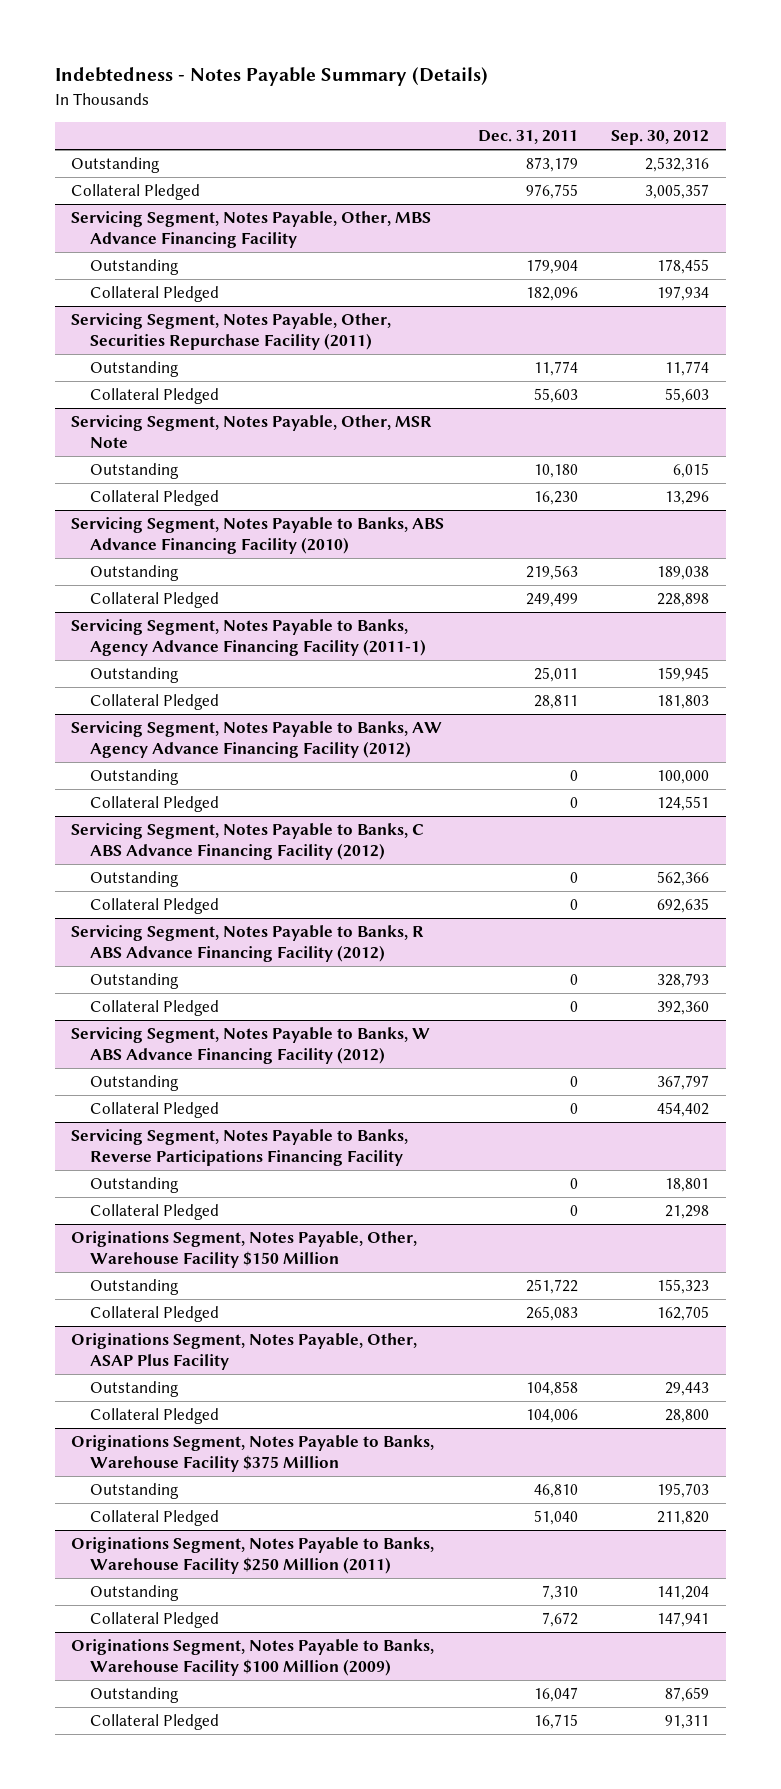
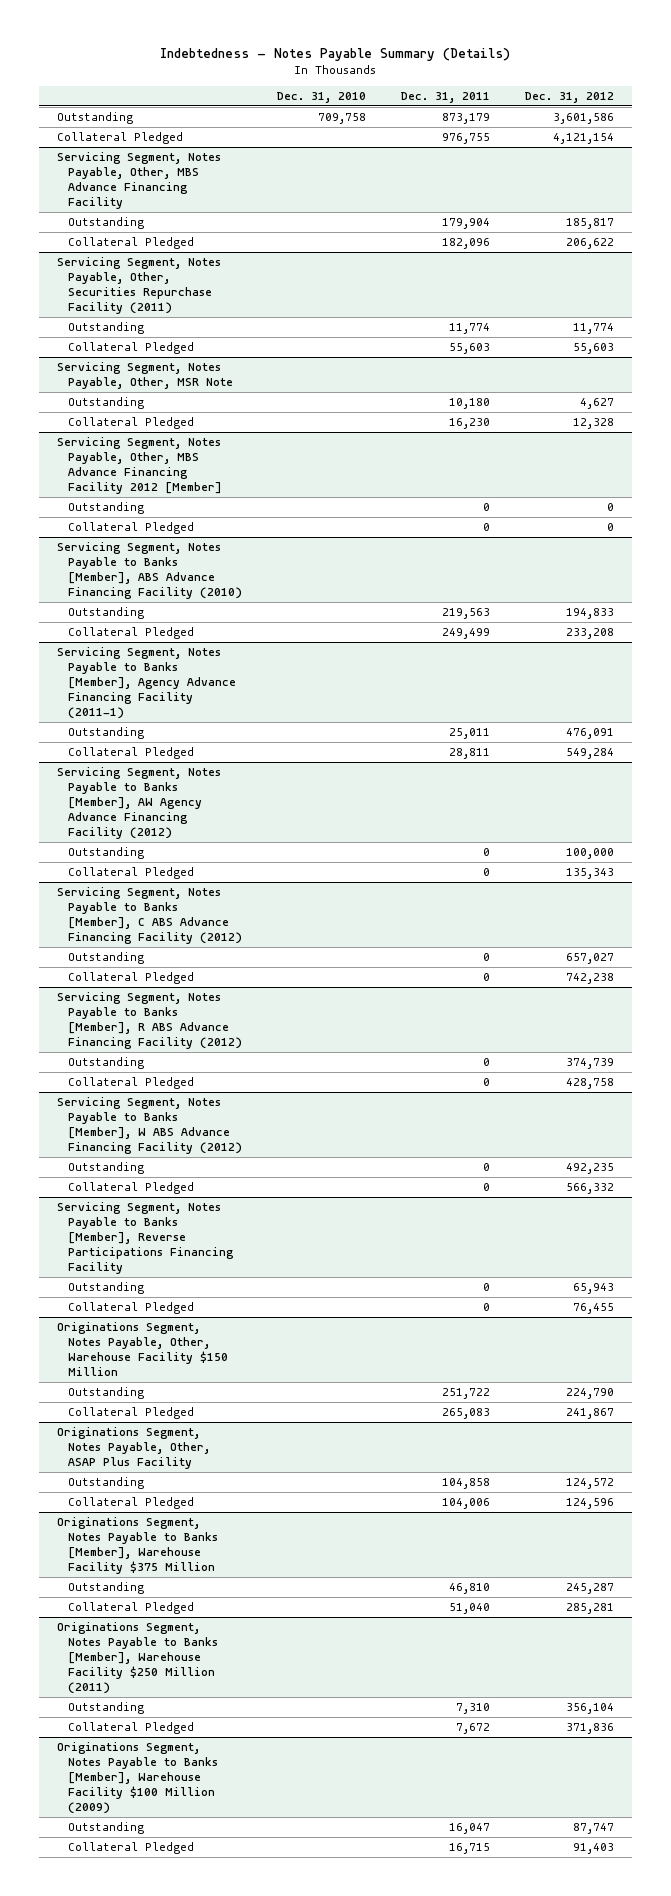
[611,129,710,145] Sep. 30, 2012 -> none
none -> [277,91,367,103] Dec. 31, 2010
none -> [525,91,615,103] Dec. 31, 2012
none -> [56,437,223,495] Servicing Segment, Notes Payable, Other, MBS Advance Financing Facility 2012 [Member]
none -> [68,502,145,515] Outstanding
none -> [68,522,195,535] Collateral Pledged
[71,517,445,555] Servicing Segment, Notes Payable to Banks, ABS Advance Financing Facility (2010) -> [56,542,243,600] Servicing Segment, Notes Payable to Banks [Member], ABS Advance Financing Facility (2010)
[71,619,426,657] Servicing Segment, Notes Payable to Banks, Agency Advance Financing Facility (2011-1) -> [56,647,237,720] Servicing Segment, Notes Payable to Banks [Member], Agency Advance Financing Facility (2011-1)
[71,721,443,759] Servicing Segment, Notes Payable to Banks, AW Agency Advance Financing Facility (2012) -> [56,767,221,840] Servicing Segment, Notes Payable to Banks [Member], AW Agency Advance Financing Facility (2012)
[71,823,425,861] Servicing Segment, Notes Payable to Banks, C ABS Advance Financing Facility (2012) -> [56,887,243,945] Servicing Segment, Notes Payable to Banks [Member], C ABS Advance Financing Facility (2012)
[71,925,425,963] Servicing Segment, Notes Payable to Banks, R ABS Advance Financing Facility (2012) -> [56,992,243,1050] Servicing Segment, Notes Payable to Banks [Member], R ABS Advance Financing Facility (2012)
[71,1027,431,1065] Servicing Segment, Notes Payable to Banks, W ABS Advance Financing Facility (2012) -> [56,1097,243,1155] Servicing Segment, Notes Payable to Banks [Member], W ABS Advance Financing Facility (2012)
[71,1129,409,1167] Servicing Segment, Notes Payable to Banks, Reverse Participations Financing Facility -> [56,1202,235,1275] Servicing Segment, Notes Payable to Banks [Member], Reverse Participations Financing Facility
[71,1435,435,1473] Originations Segment, Notes Payable to Banks, Warehouse Facility $375 Million -> [56,1517,219,1575] Originations Segment, Notes Payable to Banks [Member], Warehouse Facility $375 Million
[71,1537,435,1575] Originations Segment, Notes Payable to Banks, Warehouse Facility $250 Million (2011) -> [56,1622,219,1695] Originations Segment, Notes Payable to Banks [Member], Warehouse Facility $250 Million (2011)
[71,1639,435,1677] Originations Segment, Notes Payable to Banks, Warehouse Facility $100 Million (2009) -> [56,1742,219,1815] Originations Segment, Notes Payable to Banks [Member], Warehouse Facility $100 Million (2009)

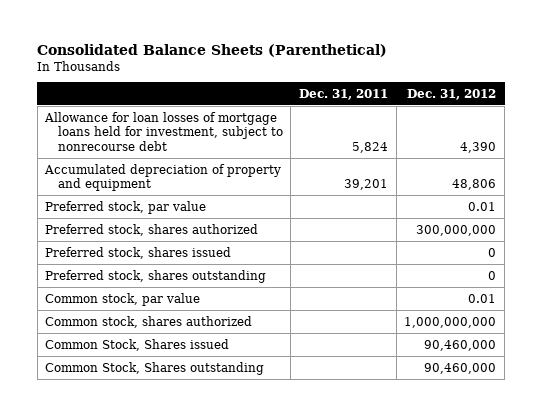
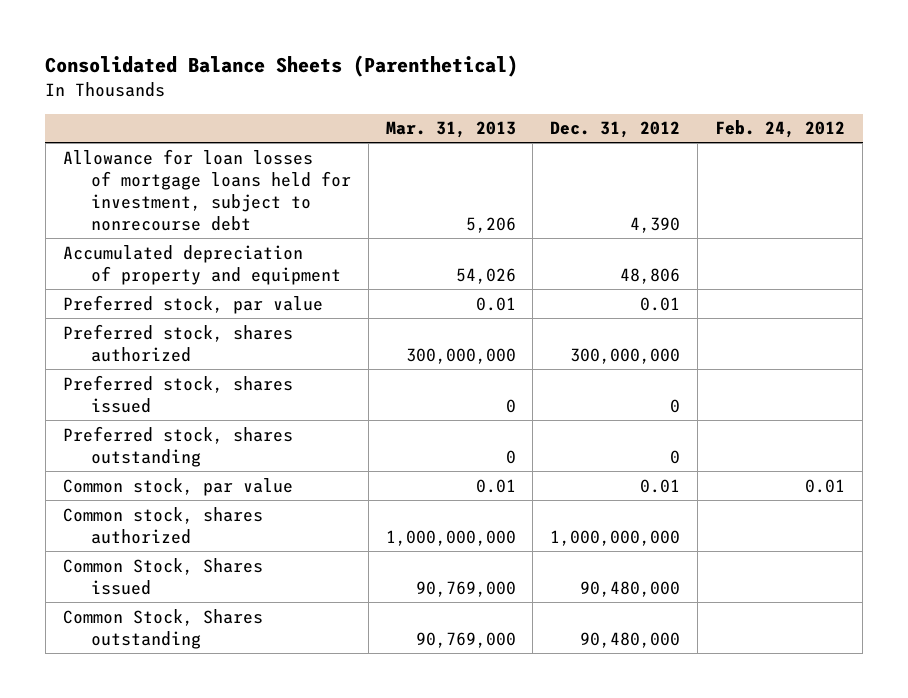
[299,88,389,100] Dec. 31, 2011 -> none
none -> [385,121,516,139] Mar. 31, 2013
none -> [715,120,846,139] Feb. 24, 2012
[424,339,497,351] 90,460,000 -> [580,580,681,597] 90,480,000
[424,362,497,374] 90,460,000 -> [580,631,681,648] 90,480,000

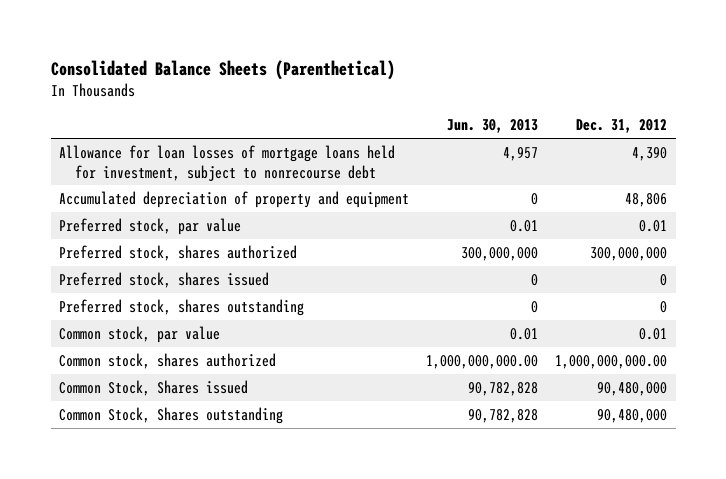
[385,121,516,139] Mar. 31, 2013 -> none
[715,120,846,139] Feb. 24, 2012 -> none
none -> [447,119,539,134] Jun. 30, 2013
[550,529,681,546] 1,000,000,000 -> [555,354,668,369] 1,000,000,000.00

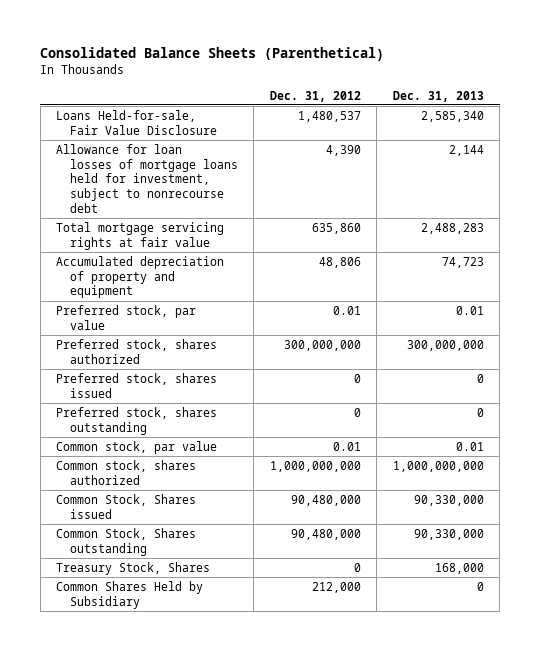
[447,119,539,134] Jun. 30, 2013 -> none
none -> [392,90,484,102] Dec. 31, 2013
none -> [56,109,217,135] Loans Held-for-sale, Fair Value Disclosure
none -> [56,221,225,250] Total mortgage servicing rights at fair value
[555,354,668,369] 1,000,000,000.00 -> [269,460,361,472] 1,000,000,000
none -> [56,561,211,575] Treasury Stock, Shares
none -> [56,580,204,609] Common Shares Held by Subsidiary

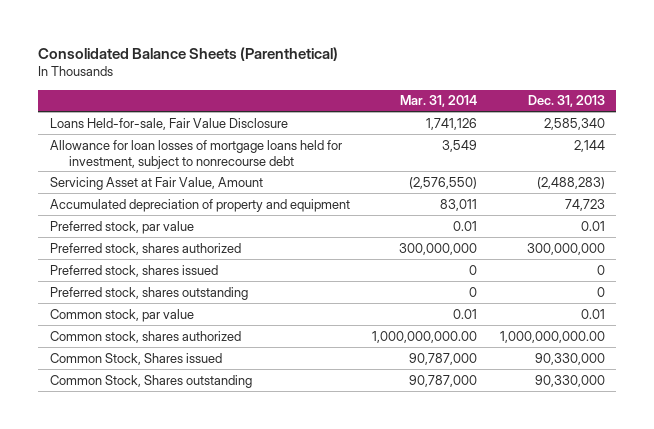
[269,90,361,102] Dec. 31, 2012 -> none
none -> [400,95,478,108] Mar. 31, 2014
[56,221,225,250] Total mortgage servicing rights at fair value -> [49,176,263,190] Servicing Asset at Fair Value, Amount
[420,222,484,234] 2,488,283 -> [536,176,605,189] (2,488,283)
[392,460,484,472] 1,000,000,000 -> [499,330,605,343] 1,000,000,000.00
[56,561,211,575] Treasury Stock, Shares -> none
[56,580,204,609] Common Shares Held by Subsidiary -> none

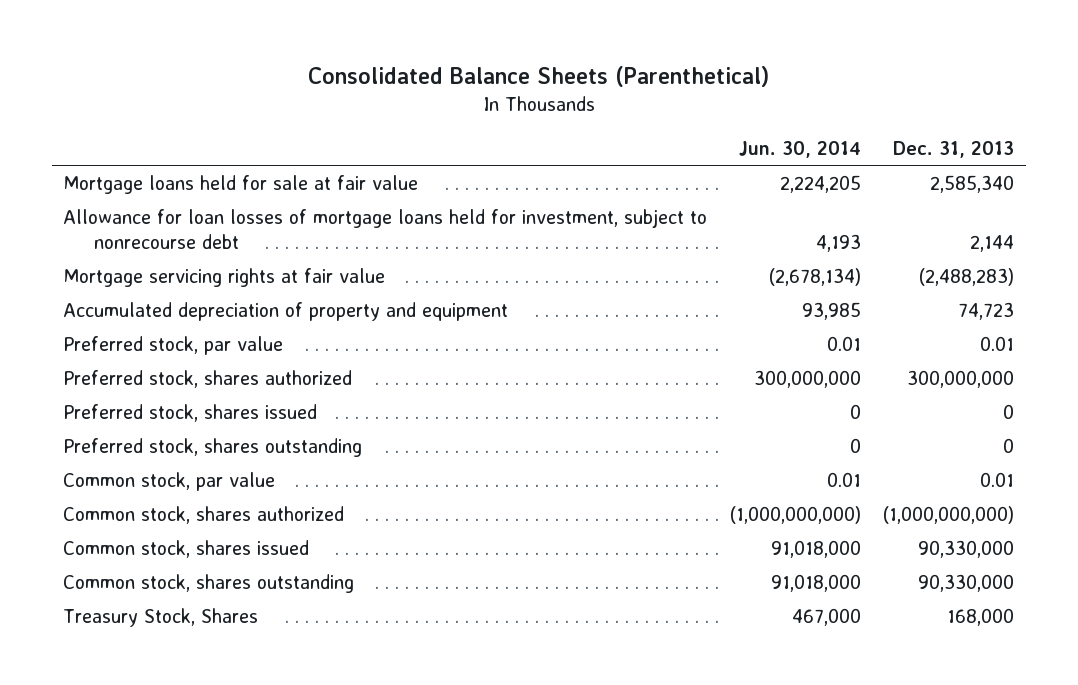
[400,95,478,108] Mar. 31, 2014 -> none
none -> [738,140,861,158] Jun. 30, 2014
[49,117,288,130] Loans Held-for-sale, Fair Value Disclosure -> [63,174,419,194] Mortgage loans held for sale at fair value
[49,176,263,190] Servicing Asset at Fair Value, Amount -> [63,267,386,287] Mortgage servicing rights at fair value
[499,330,605,343] 1,000,000,000.00 -> [883,505,1015,524] (1,000,000,000)
[49,352,222,365] Common Stock, Shares issued -> [63,539,310,558] Common stock, shares issued
[49,374,252,388] Common Stock, Shares outstanding -> [63,573,355,593] Common stock, shares outstanding
none -> [63,607,259,627] Treasury Stock, Shares

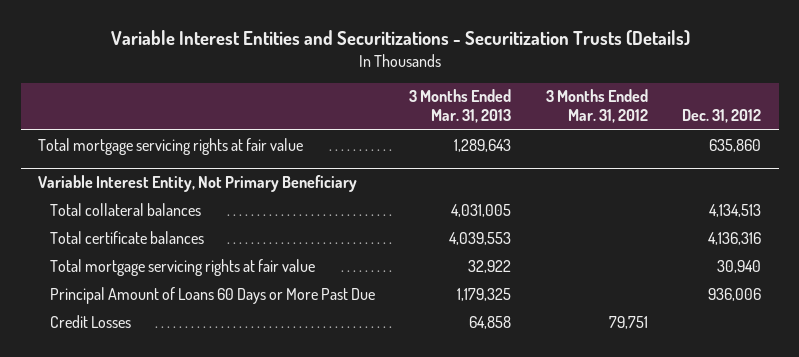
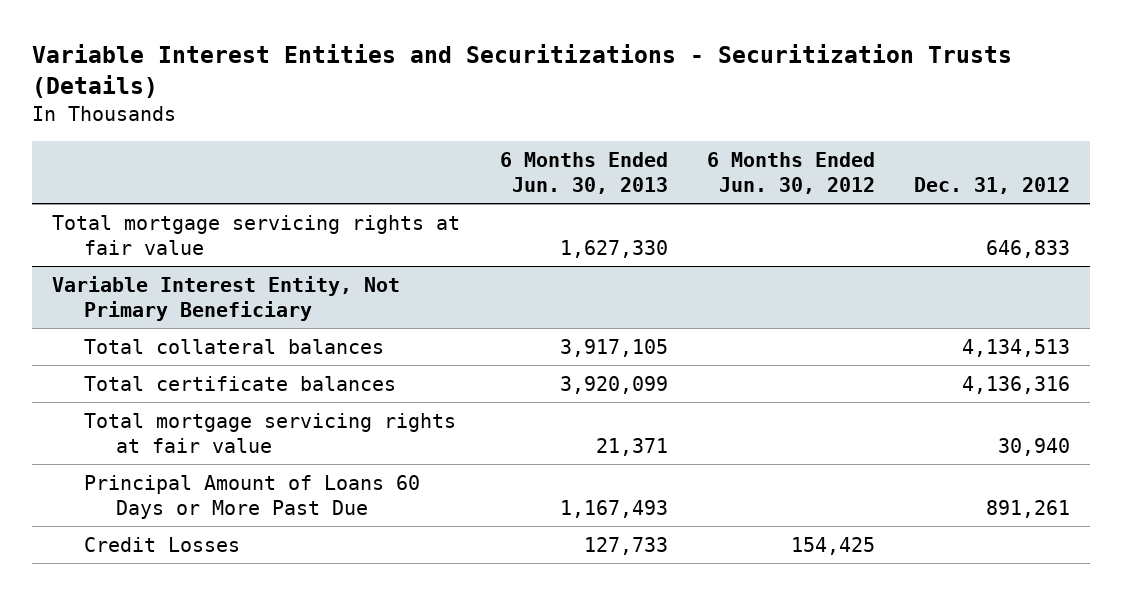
[409,89,512,124] 3 Months Ended Mar. 31, 2013 -> none
[545,89,648,124] 3 Months Ended Mar. 31, 2012 -> none
none -> [499,151,668,195] 6 Months Ended Jun. 30, 2013
none -> [706,151,875,195] 6 Months Ended Jun. 30, 2012
[709,138,762,152] 635,860 -> [986,240,1071,259] 646,833
[708,287,762,301] 936,006 -> [986,500,1071,519] 891,261

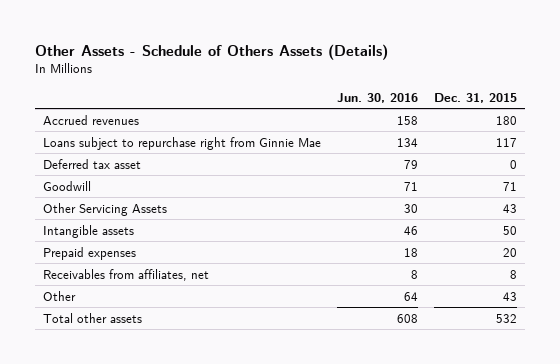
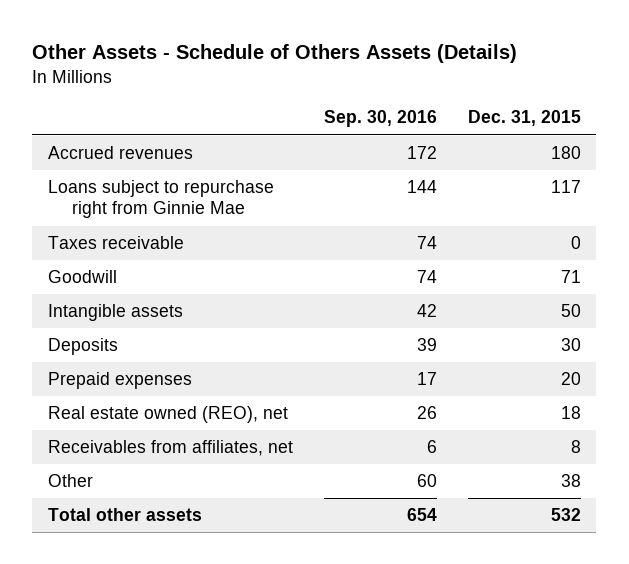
[337,92,419,103] Jun. 30, 2016 -> none
none -> [323,110,437,128] Sep. 30, 2016
[43,158,142,169] Deferred tax asset -> none
none -> [47,236,184,250] Taxes receivable
[43,202,168,216] Other Servicing Assets -> none
none -> [47,338,118,356] Deposits
none -> [47,406,288,424] Real estate owned (REO), net
[503,291,518,301] 43 -> [560,474,581,488] 38

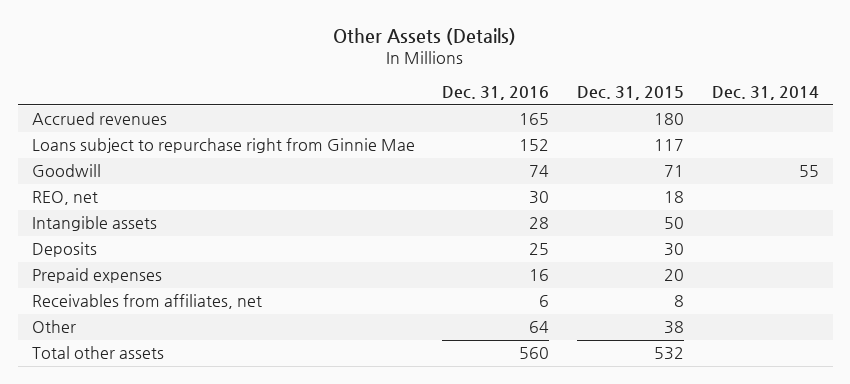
[32,44,518,64] Other Assets - Schedule of Others Assets (Details) -> [333,28,517,46] Other Assets (Details)
[323,110,437,128] Sep. 30, 2016 -> none
none -> [442,86,550,101] Dec. 31, 2016
none -> [711,86,819,101] Dec. 31, 2014
[47,236,184,250] Taxes receivable -> none
none -> [31,191,98,206] REO, net
[47,406,288,424] Real estate owned (REO), net -> none

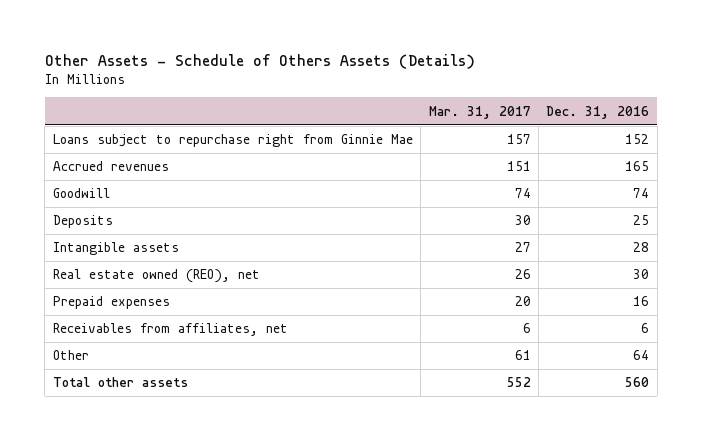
[333,28,517,46] Other Assets (Details) -> [44,53,475,69] Other Assets - Schedule of Others Assets (Details)
[577,86,685,101] Dec. 31, 2015 -> none
[711,86,819,101] Dec. 31, 2014 -> none
none -> [428,105,531,119] Mar. 31, 2017
[31,112,167,126] Accrued revenues -> [52,161,169,172] Accrued revenues
[31,191,98,206] REO, net -> none
[31,216,157,232] Intangible assets -> [52,242,179,256] Intangible assets
none -> [52,269,260,284] Real estate owned (REO), net

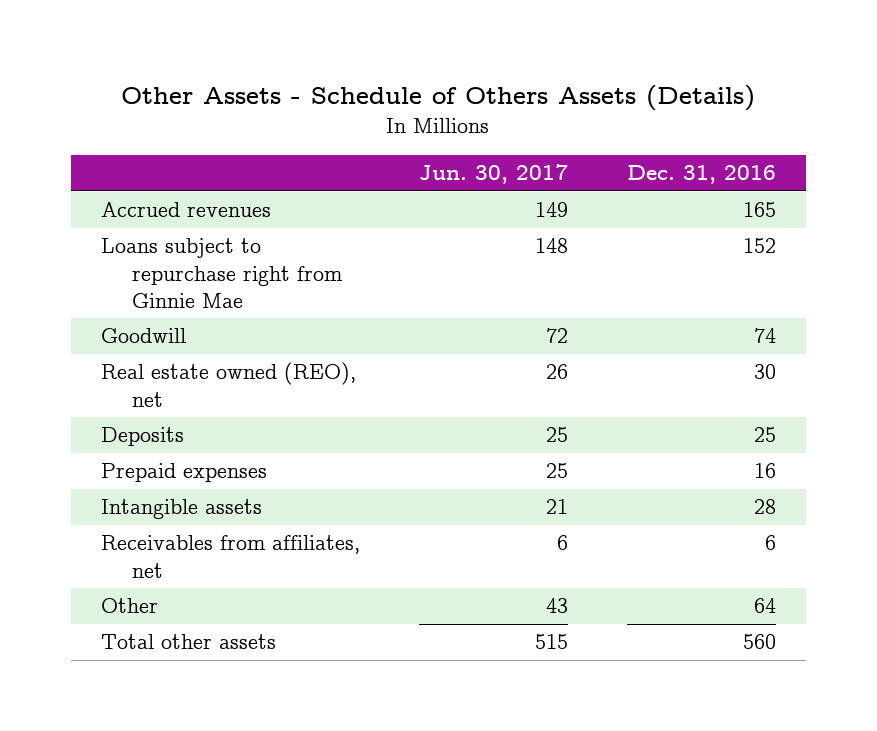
[428,105,531,119] Mar. 31, 2017 -> none
none -> [418,164,568,185] Jun. 30, 2017
[52,134,413,148] Loans subject to repurchase right from Ginnie Mae -> [100,238,344,308] Loans subject to repurchase right from Ginnie Mae
[52,215,113,229] Deposits -> [100,427,184,447] Deposits
[52,242,179,256] Intangible assets -> [100,499,262,520] Intangible assets

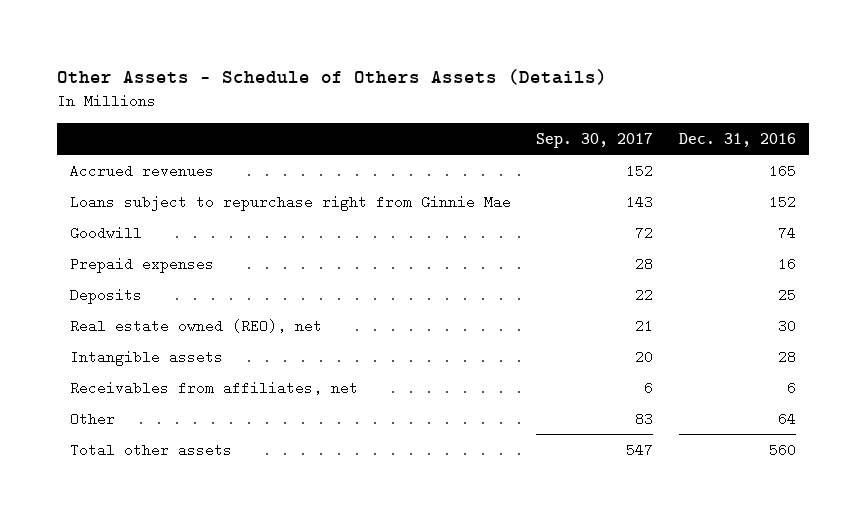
[418,164,568,185] Jun. 30, 2017 -> none
none -> [536,133,654,149] Sep. 30, 2017
[100,427,184,447] Deposits -> [69,287,142,304] Deposits
[100,362,356,407] Real estate owned (REO), net -> [69,318,322,333] Real estate owned (REO), net

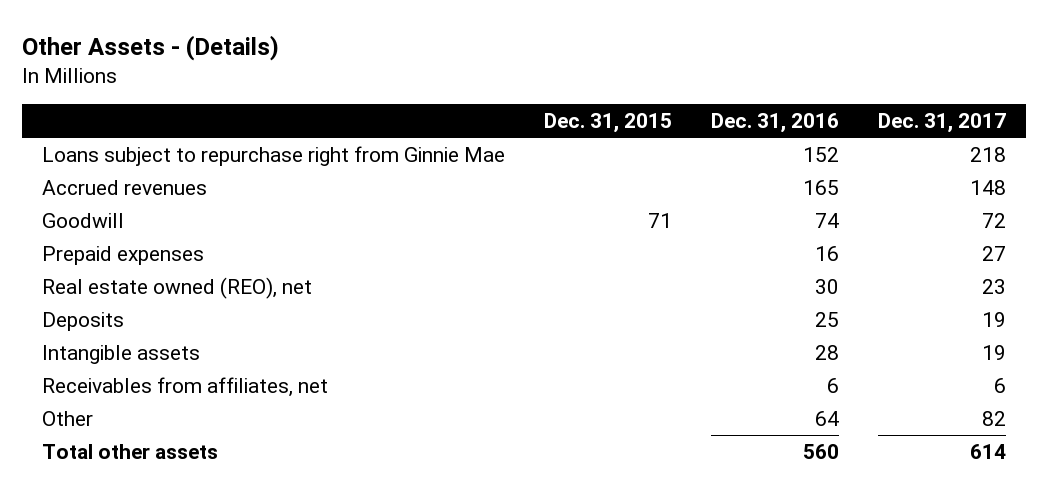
[56,69,607,86] Other Assets - Schedule of Others Assets (Details) -> [22,34,280,61] Other Assets - (Details)
[536,133,654,149] Sep. 30, 2017 -> none
none -> [543,113,672,134] Dec. 31, 2015
none -> [878,113,1007,134] Dec. 31, 2017
[69,163,214,178] Accrued revenues -> [41,179,207,195] Accrued revenues
[69,287,142,304] Deposits -> [41,311,124,331] Deposits

